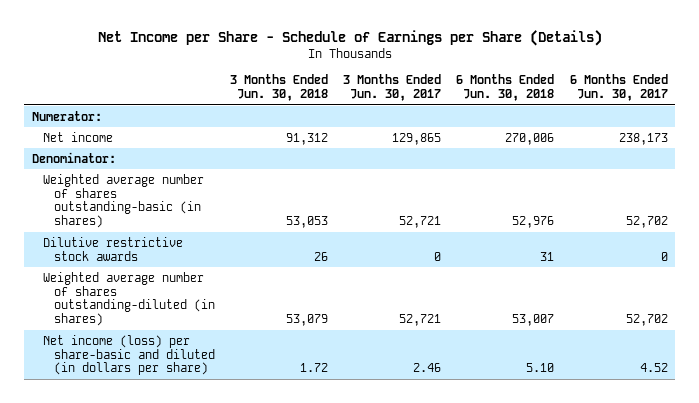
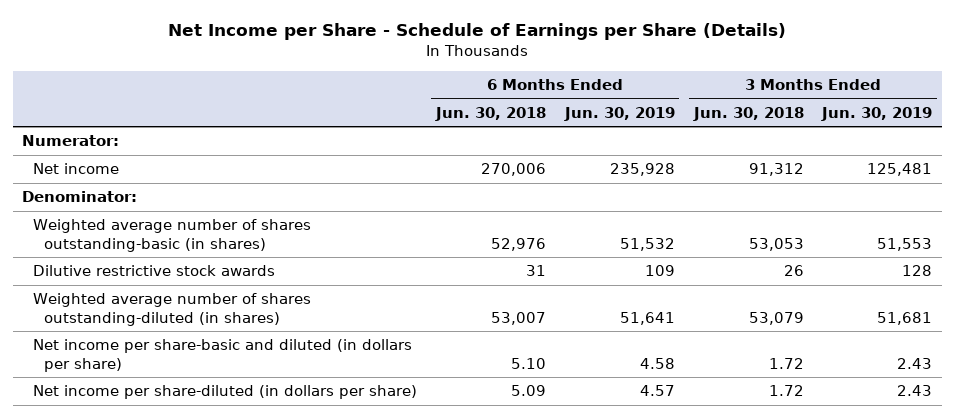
[343,74,442,102] 3 Months Ended Jun. 30, 2017 -> none
[569,74,668,102] 6 Months Ended Jun. 30, 2017 -> none
none -> [563,106,675,121] Jun. 30, 2019
none -> [821,106,933,121] Jun. 30, 2019
[42,334,215,376] Net income (loss) per share-basic and diluted (in dollars per share) -> [32,339,412,372] Net income per share-basic and diluted (in dollars per share)
none -> [32,385,417,400] Net income per share-diluted (in dollars per share)

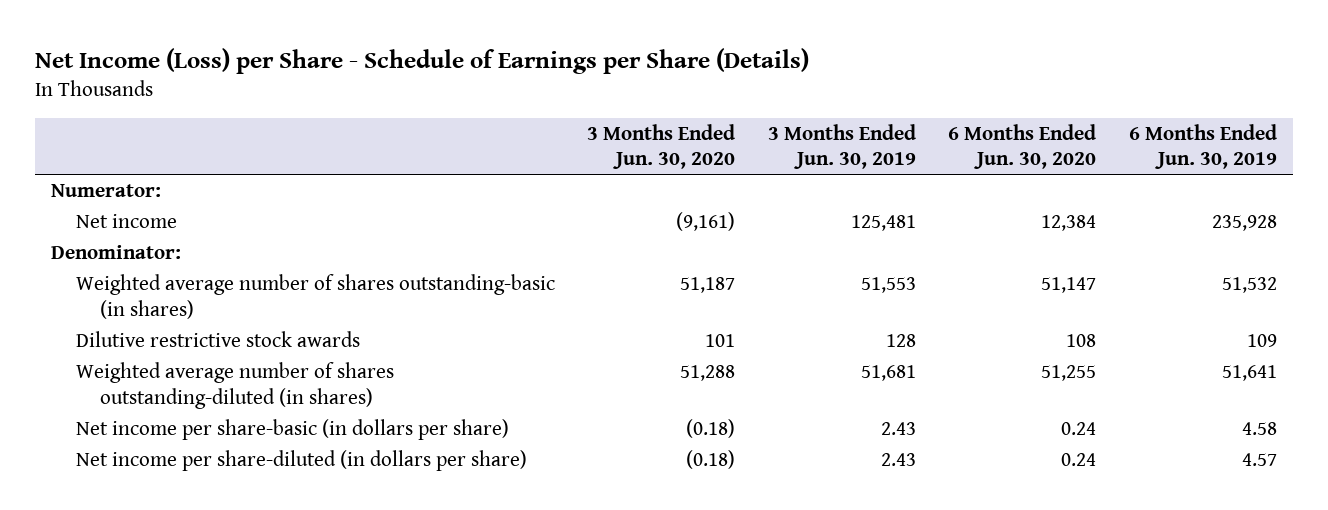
[168,22,787,40] Net Income per Share - Schedule of Earnings per Share (Details) -> [35,47,810,74] Net Income (Loss) per Share - Schedule of Earnings per Share (Details)
[434,106,546,121] Jun. 30, 2018 -> none
[692,106,804,121] Jun. 30, 2018 -> none
none -> [587,123,736,170] 3 Months Ended Jun. 30, 2020
none -> [948,123,1097,170] 6 Months Ended Jun. 30, 2020
[32,339,412,372] Net income per share-basic and diluted (in dollars per share) -> [75,419,509,441] Net income per share-basic (in dollars per share)

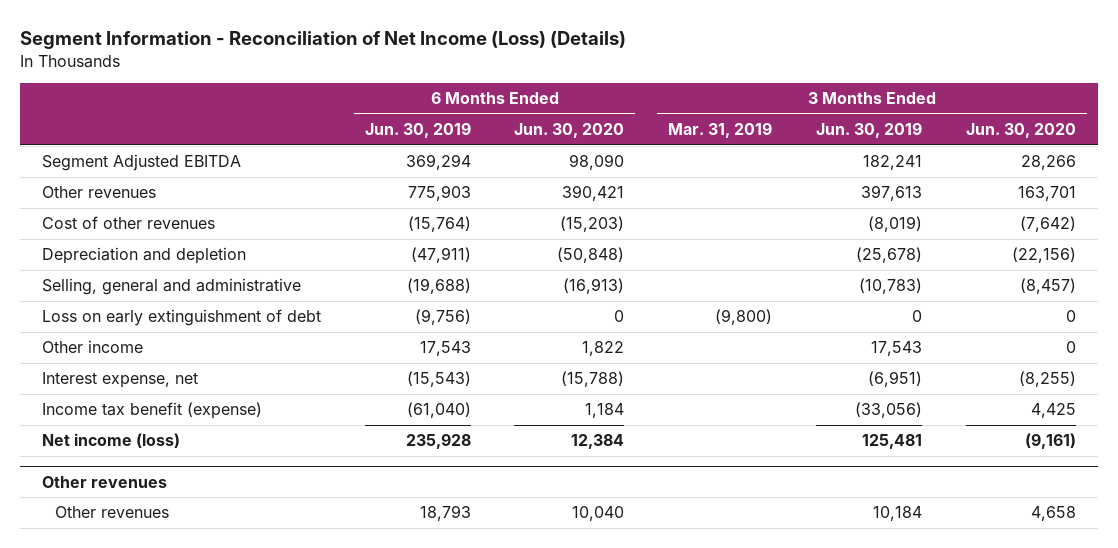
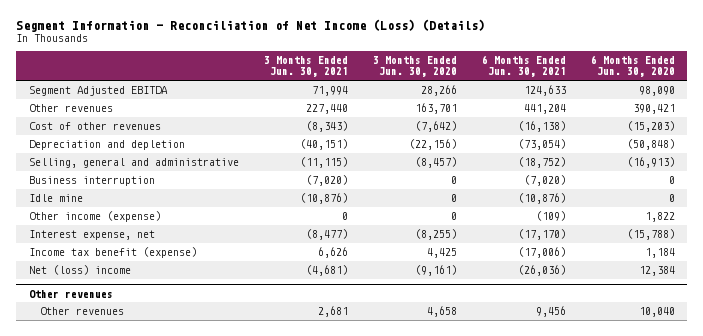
[364,121,471,138] Jun. 30, 2019 -> none
[668,121,773,138] Mar. 31, 2019 -> none
[815,121,922,138] Jun. 30, 2019 -> none
none -> [263,56,348,78] 3 Months Ended Jun. 30, 2021
none -> [481,55,566,78] 6 Months Ended Jun. 30, 2021
[41,309,321,327] Loss on early extinguishment of debt -> none
none -> [28,175,155,186] Business interruption
none -> [28,193,83,202] Idle mine
[41,340,143,354] Other income -> [28,210,161,222] Other income (expense)
[41,433,180,449] Net income (loss) -> [28,264,131,275] Net (loss) income

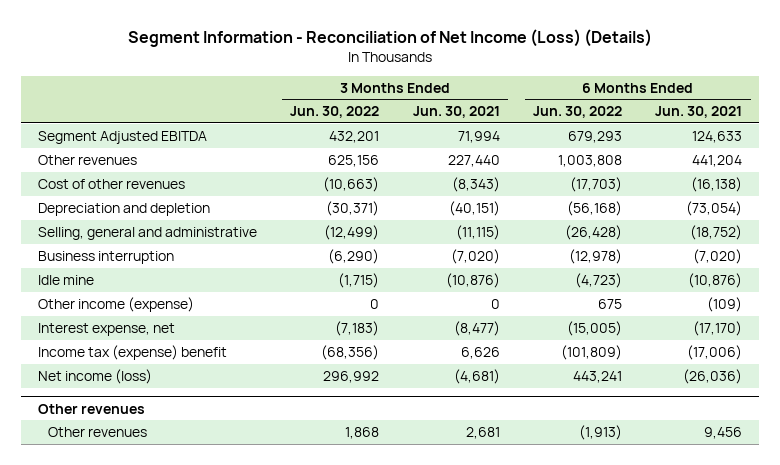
[372,56,457,78] 3 Months Ended Jun. 30, 2020 -> none
[590,55,675,78] 6 Months Ended Jun. 30, 2020 -> none
none -> [290,106,380,119] Jun. 30, 2022
none -> [532,106,622,119] Jun. 30, 2022
[28,246,197,258] Income tax benefit (expense) -> [37,344,227,360] Income tax (expense) benefit
[28,264,131,275] Net (loss) income -> [37,368,152,384] Net income (loss)

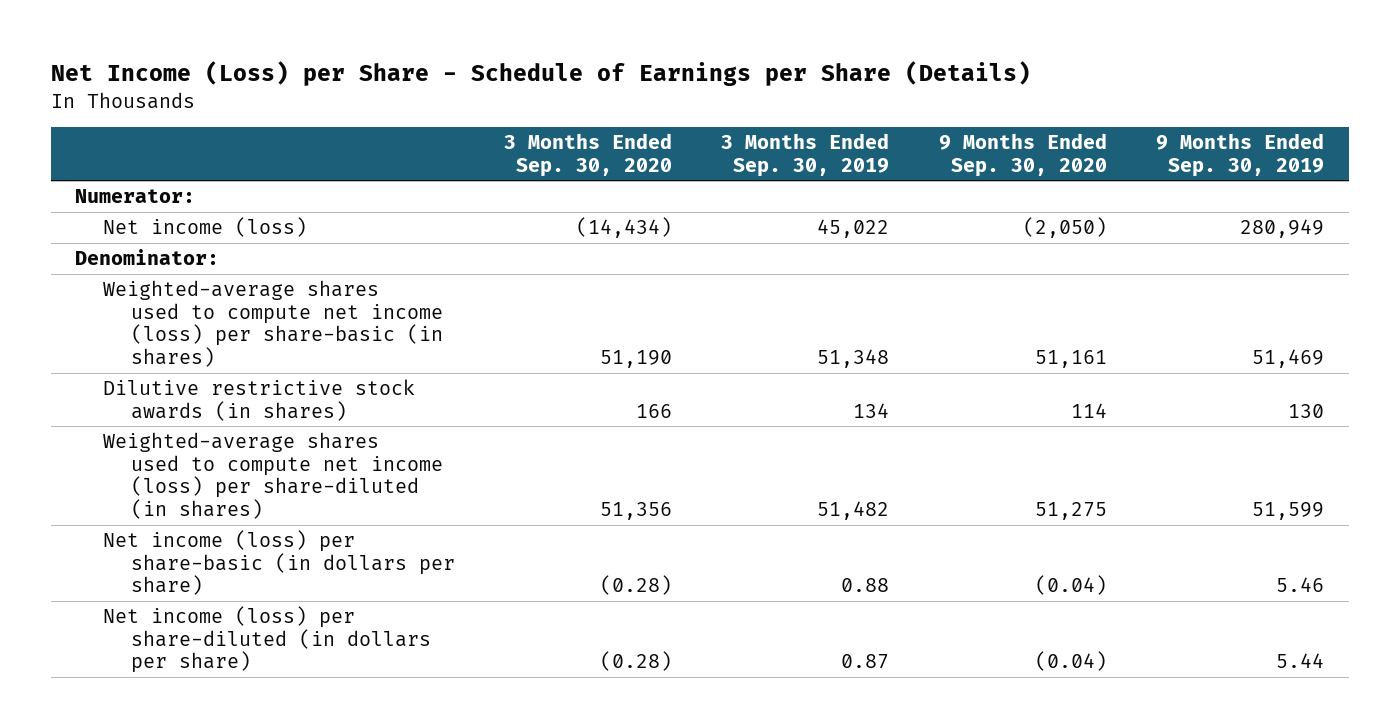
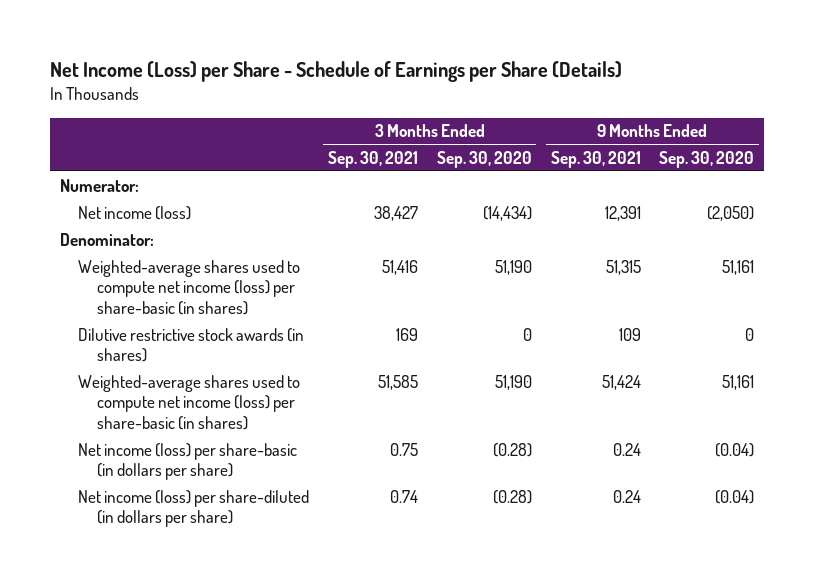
[721,133,890,177] 3 Months Ended Sep. 30, 2019 -> none
[1155,133,1324,177] 9 Months Ended Sep. 30, 2019 -> none
none -> [328,150,419,168] Sep. 30, 2021
none -> [550,150,641,168] Sep. 30, 2021
[636,403,673,418] 166 -> [522,327,532,341] 0
[1070,402,1107,418] 114 -> [745,327,755,341] 0
[103,432,443,520] Weighted-average shares used to compute net income (loss) per share-diluted (in shares) -> [78,374,301,431] Weighted-average shares used to compute net income (loss) per share-basic (in shares)
[600,502,673,521] 51,356 -> [494,374,532,390] 51,190
[1034,502,1107,521] 51,275 -> [722,374,755,390] 51,161

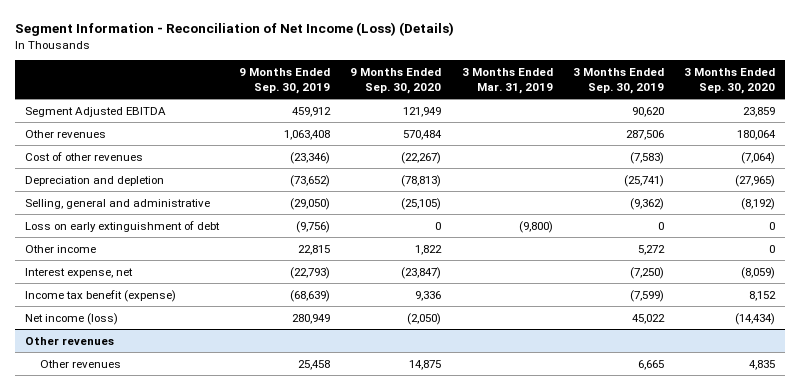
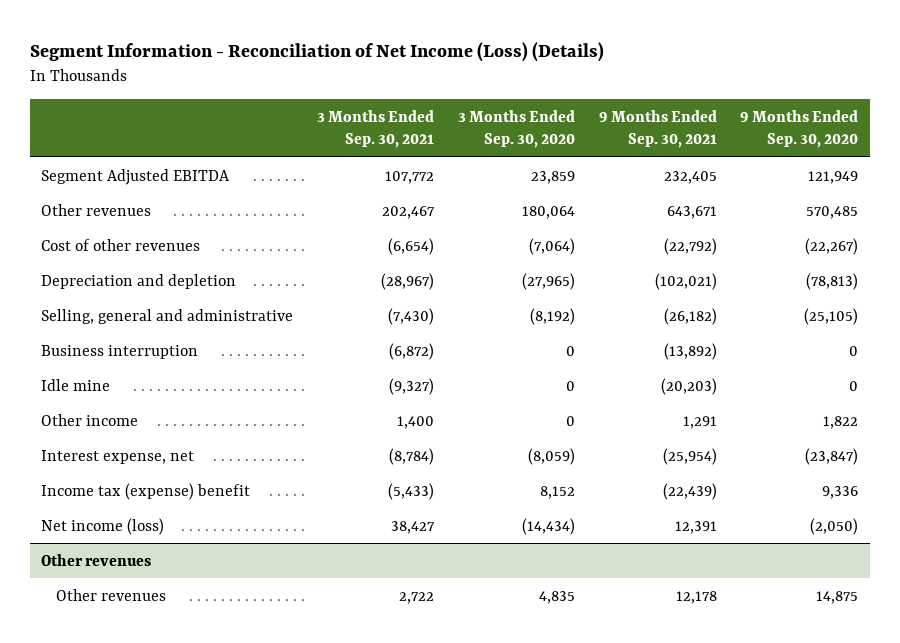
[239,68,331,95] 9 Months Ended Sep. 30, 2019 -> none
[461,68,553,95] 3 Months Ended Mar. 31, 2019 -> none
[572,68,664,95] 3 Months Ended Sep. 30, 2019 -> none
none -> [317,109,435,149] 3 Months Ended Sep. 30, 2021
none -> [598,109,717,149] 9 Months Ended Sep. 30, 2021
[403,129,443,140] 570,484 -> [806,205,859,219] 570,485
[24,220,220,232] Loss on early extinguishment of debt -> none
none -> [41,344,199,359] Business interruption
none -> [41,378,111,391] Idle mine
[24,289,176,302] Income tax benefit (expense) -> [41,482,251,500] Income tax (expense) benefit

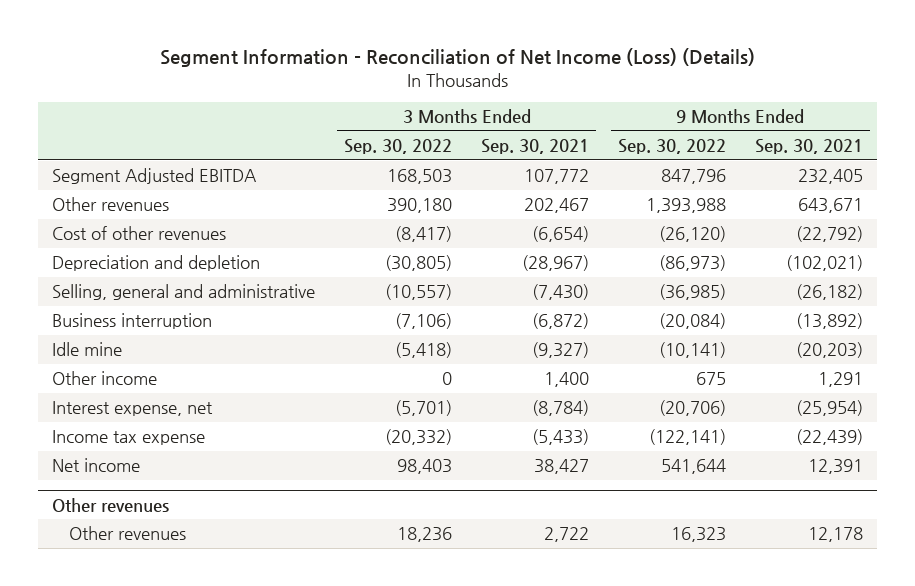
[457,109,575,149] 3 Months Ended Sep. 30, 2020 -> none
[740,109,859,149] 9 Months Ended Sep. 30, 2020 -> none
none -> [344,138,453,154] Sep. 30, 2022
none -> [617,138,726,154] Sep. 30, 2022
[41,482,251,500] Income tax (expense) benefit -> [52,430,206,446] Income tax expense
[41,517,165,535] Net income (loss) -> [52,458,141,473] Net income

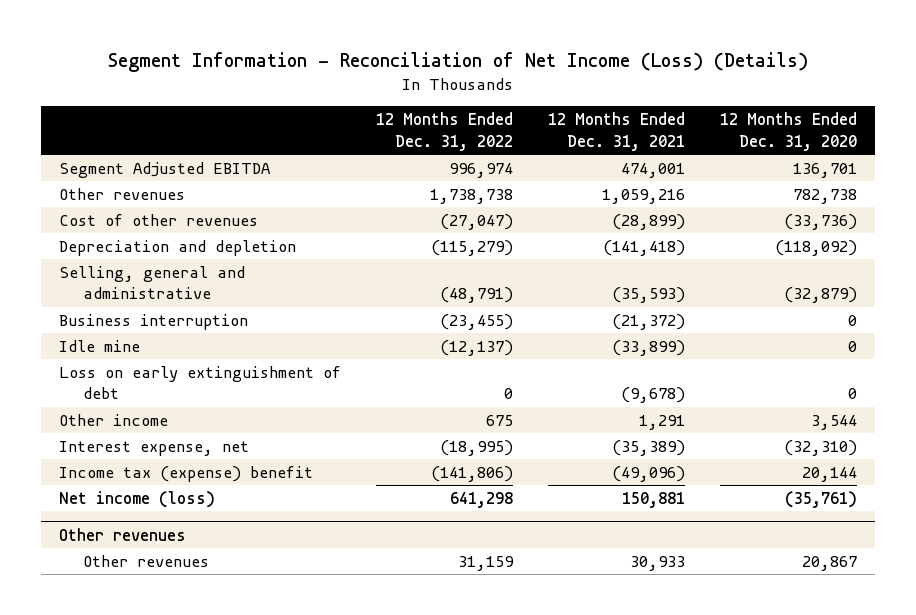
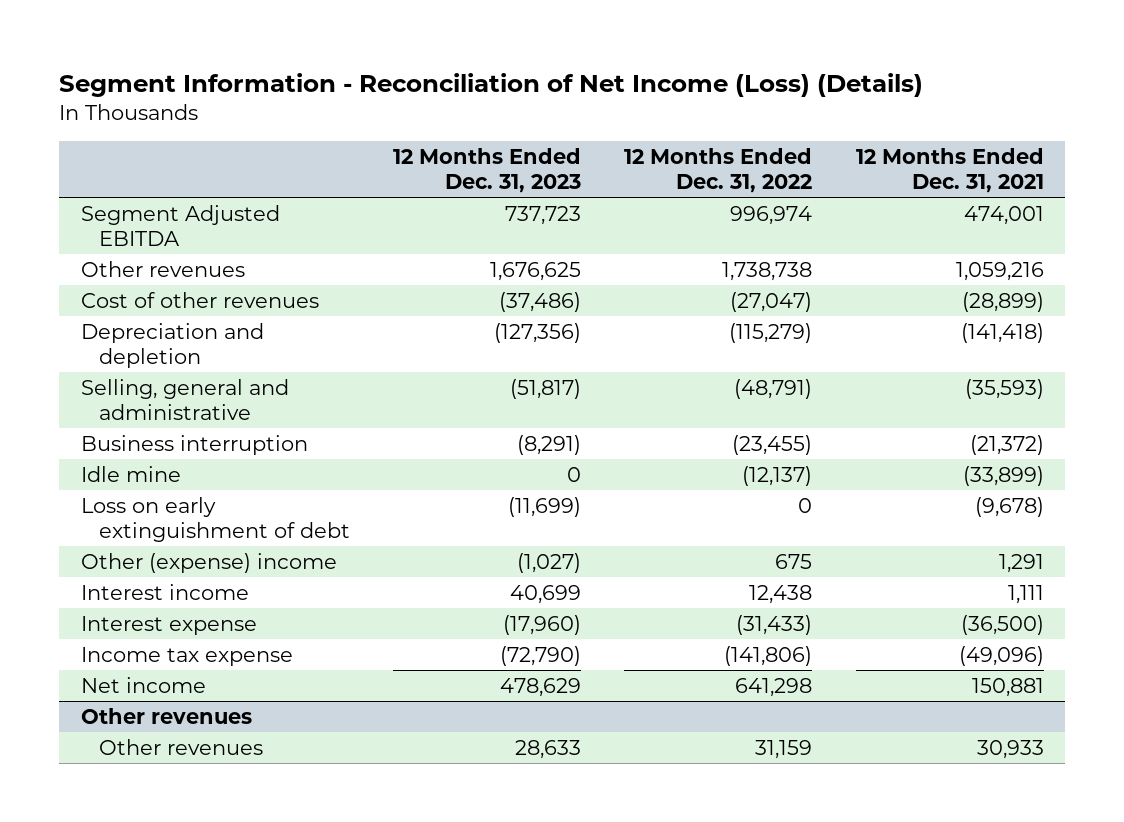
[720,112,858,151] 12 Months Ended Dec. 31, 2020 -> none
none -> [392,148,581,194] 12 Months Ended Dec. 31, 2023
[58,413,168,426] Other income -> [80,552,337,573] Other (expense) income
none -> [80,583,249,600] Interest income
[58,440,249,456] Interest expense, net -> [80,615,257,635] Interest expense
[439,439,513,456] (18,995) -> [736,614,813,635] (31,433)
[612,439,686,456] (35,389) -> [960,614,1044,635] (36,500)
[58,465,313,482] Income tax (expense) benefit -> [80,646,293,666] Income tax expense
[58,490,215,508] Net income (loss) -> [80,676,206,693] Net income

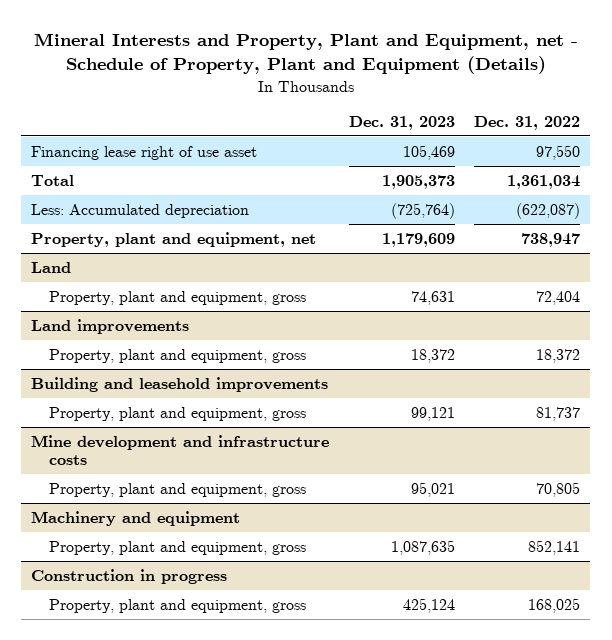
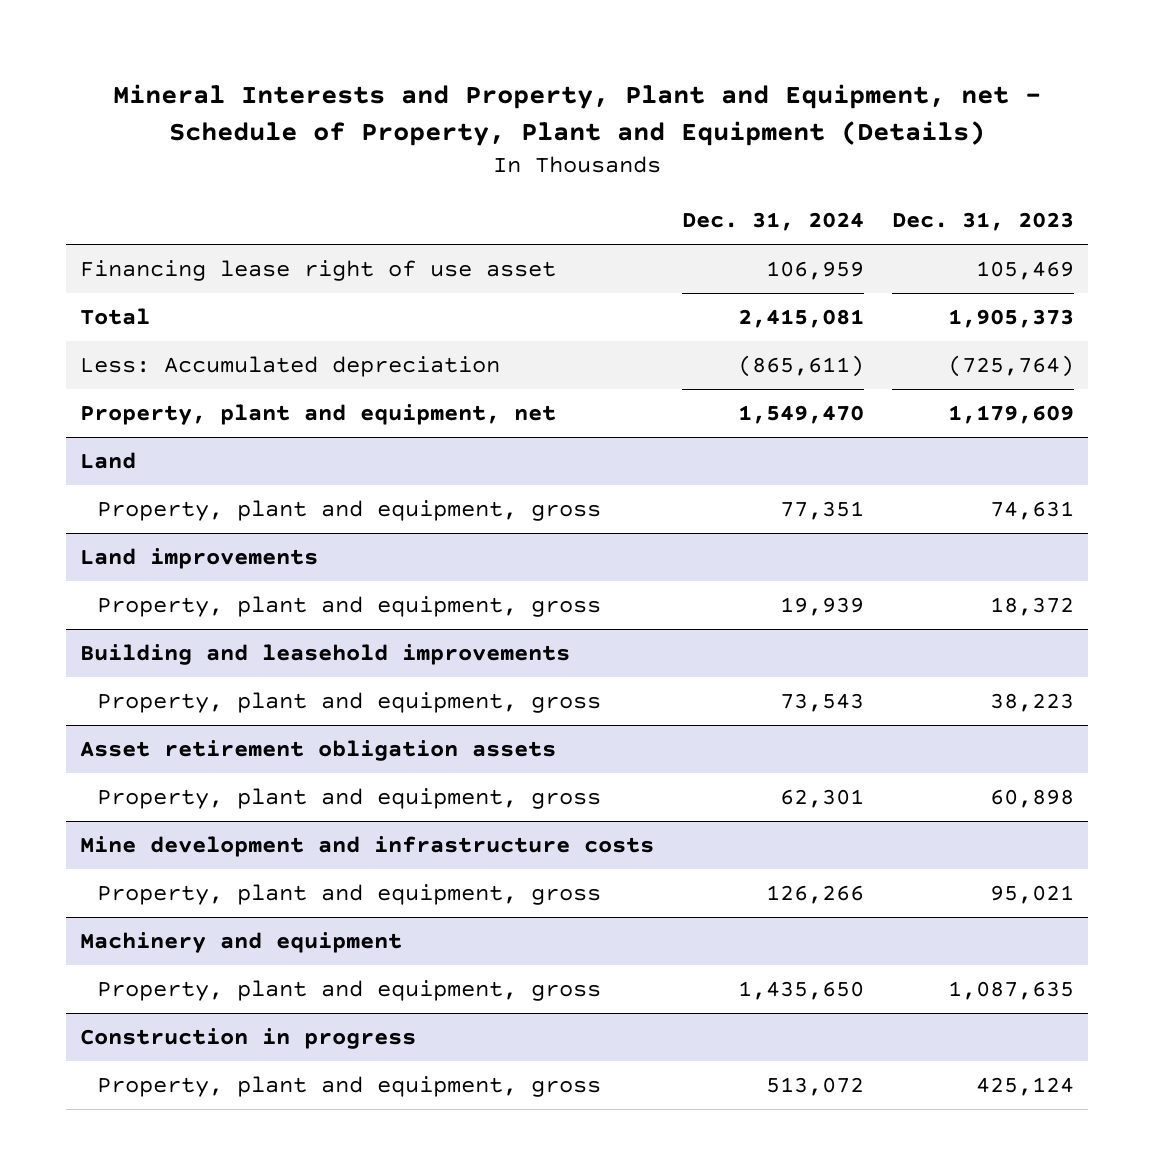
[474,116,581,131] Dec. 31, 2022 -> none
none -> [682,212,865,232] Dec. 31, 2024
[410,406,455,421] 99,121 -> [989,693,1074,713] 38,223
none -> [80,740,557,762] Asset retirement obligation assets
none -> [96,788,601,810] Property, plant and equipment, gross

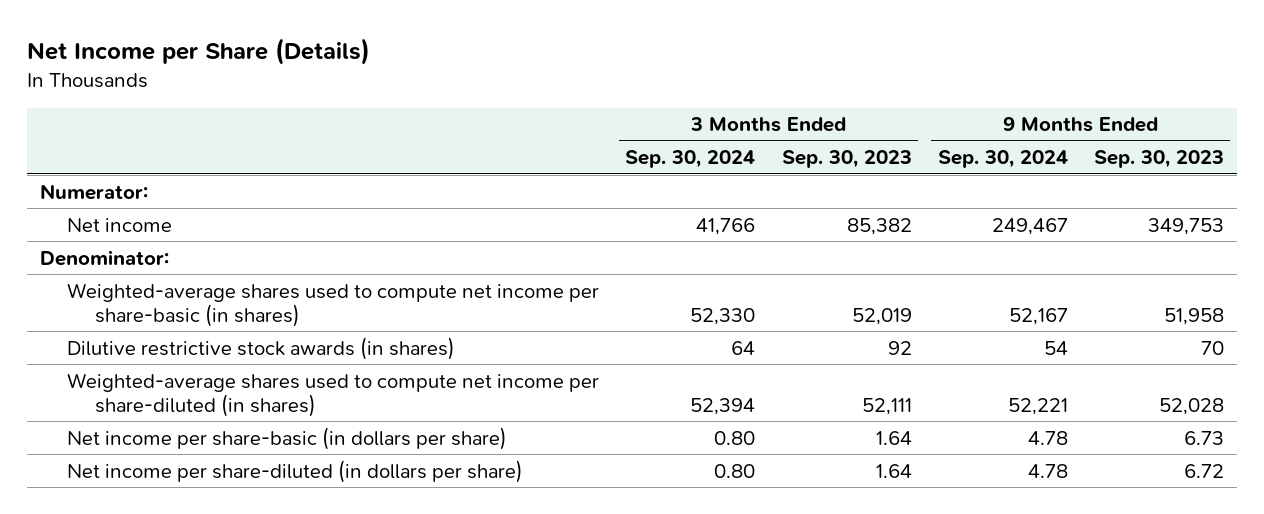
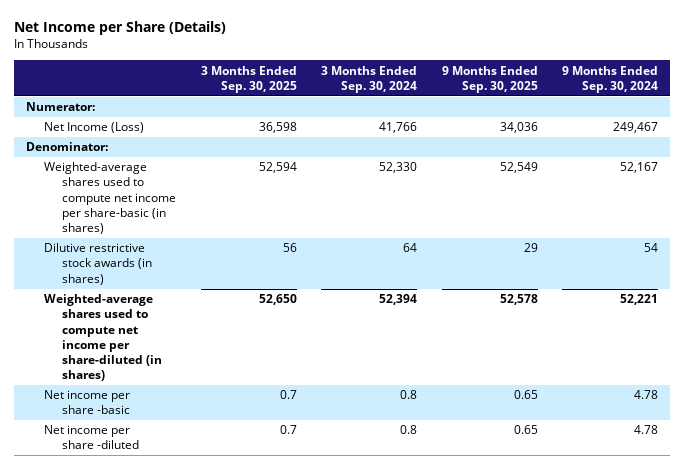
[781,150,912,169] Sep. 30, 2023 -> none
[1093,150,1224,169] Sep. 30, 2023 -> none
none -> [200,65,297,93] 3 Months Ended Sep. 30, 2025
none -> [441,65,538,93] 9 Months Ended Sep. 30, 2025
[67,217,173,232] Net income -> [44,122,145,134] Net Income (Loss)
[67,426,508,450] Net income per share-basic (in dollars per share) -> [44,390,131,415] Net income per share -basic
[714,430,756,445] 0.80 -> [400,390,418,400] 0.8
[67,459,524,483] Net income per share-diluted (in dollars per share) -> [44,425,139,450] Net income per share -diluted
[714,463,756,478] 0.80 -> [400,425,418,435] 0.8

